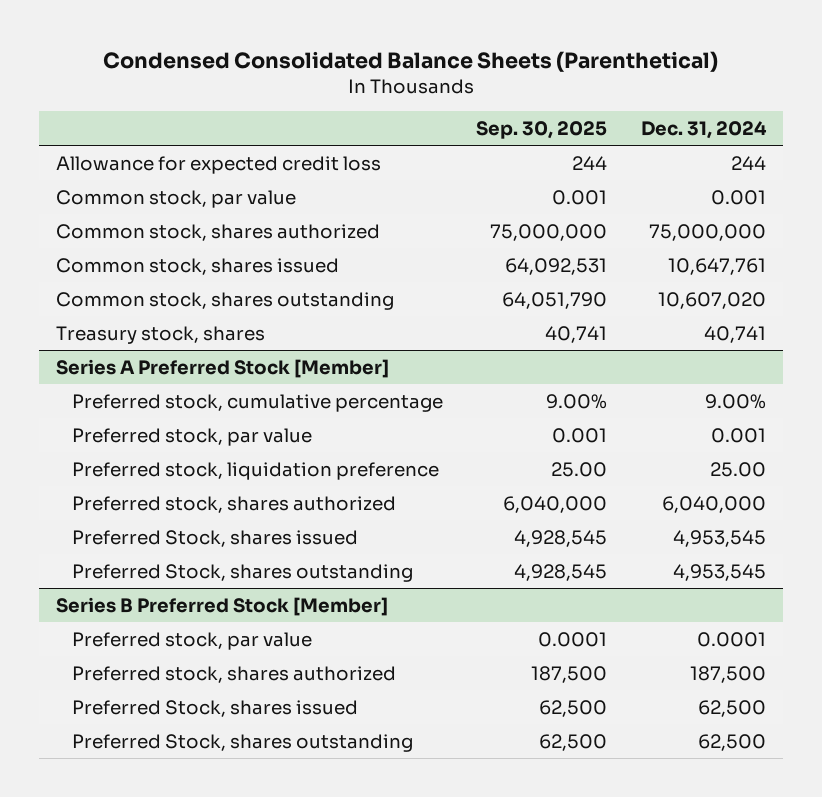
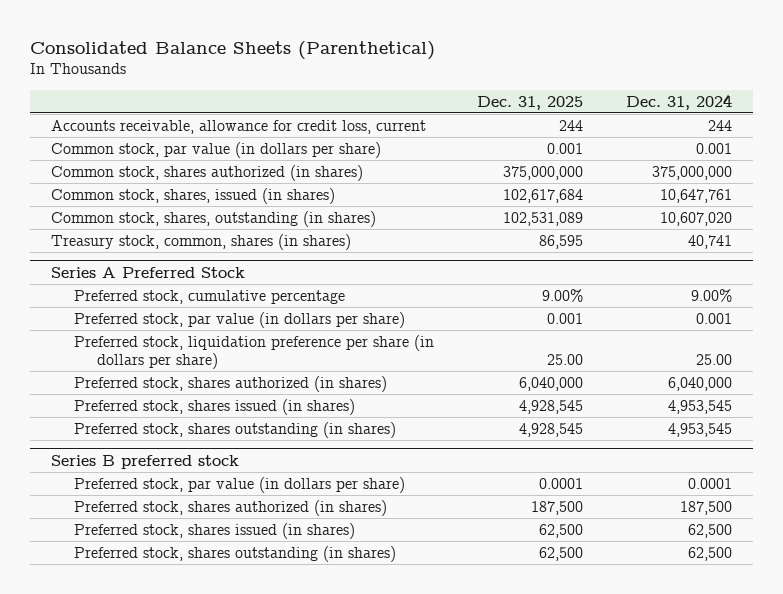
[103,50,719,72] Condensed Consolidated Balance Sheets (Parenthetical) -> [29,40,435,60] Consolidated Balance Sheets (Parenthetical)
[476,120,608,139] Sep. 30, 2025 -> none
none -> [476,95,583,110] Dec. 31, 2025
[56,155,382,174] Allowance for expected credit loss -> [51,119,427,134] Accounts receivable, allowance for credit loss, current
[56,189,297,208] Common stock, par value -> [51,141,382,158] Common stock, par value (in dollars per share)
[56,223,381,241] Common stock, shares authorized -> [51,164,364,181] Common stock, shares authorized (in shares)
[649,223,767,241] 75,000,000 -> [651,165,732,180] 375,000,000
[56,257,340,275] Common stock, shares issued -> [51,187,336,204] Common stock, shares, issued (in shares)
[56,291,395,310] Common stock, shares outstanding -> [51,210,377,227] Common stock, shares, outstanding (in shares)
[56,325,266,344] Treasury stock, shares -> [51,233,352,250] Treasury stock, common, shares (in shares)
[56,358,390,378] Series A Preferred Stock [Member] -> [51,266,246,278] Series A Preferred Stock
[71,427,312,446] Preferred stock, par value -> [74,311,406,328] Preferred stock, par value (in dollars per share)
[71,461,439,480] Preferred stock, liquidation preference -> [74,334,435,369] Preferred stock, liquidation preference per share (in dollars per share)
[71,495,396,513] Preferred stock, shares authorized -> [74,375,388,392] Preferred stock, shares authorized (in shares)
[71,529,358,547] Preferred Stock, shares issued -> [74,398,356,415] Preferred stock, shares issued (in shares)
[71,563,413,582] Preferred Stock, shares outstanding -> [74,421,397,438] Preferred stock, shares outstanding (in shares)
[56,596,389,616] Series B Preferred Stock [Member] -> [51,454,240,469] Series B preferred stock
[71,631,312,650] Preferred stock, par value -> [74,476,406,493] Preferred stock, par value (in dollars per share)
[71,665,396,683] Preferred stock, shares authorized -> [74,499,388,516] Preferred stock, shares authorized (in shares)
[71,699,358,717] Preferred Stock, shares issued -> [74,522,356,539] Preferred stock, shares issued (in shares)
[71,733,413,752] Preferred Stock, shares outstanding -> [74,545,397,562] Preferred stock, shares outstanding (in shares)

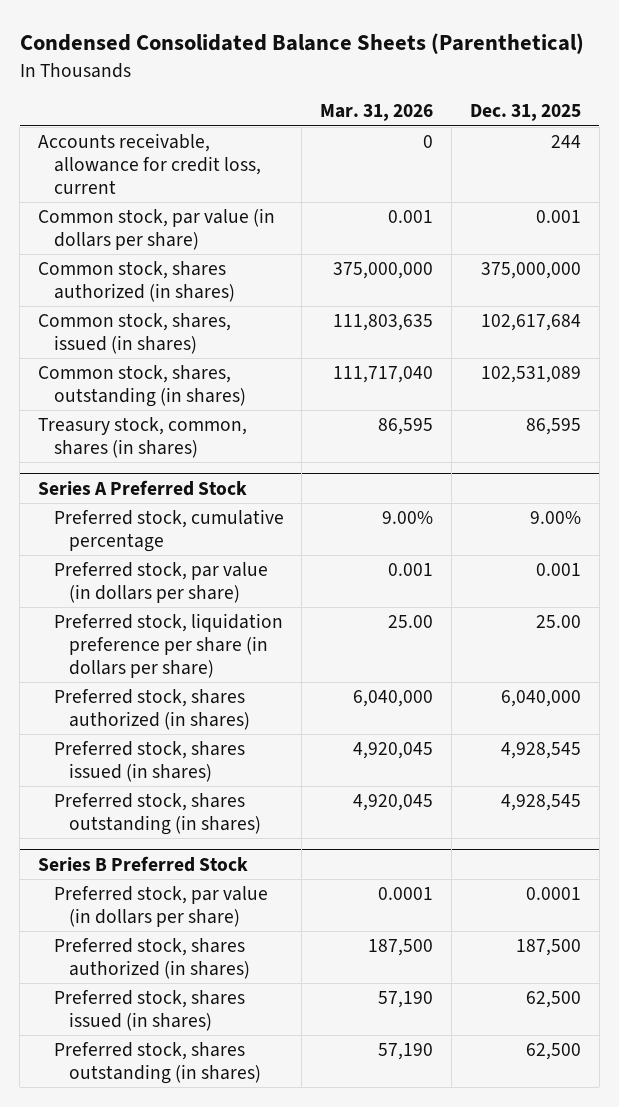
[29,40,435,60] Consolidated Balance Sheets (Parenthetical) -> [19,33,584,55] Condensed Consolidated Balance Sheets (Parenthetical)
[625,93,732,110] Dec. 31, 2024 -> none
none -> [320,104,434,122] Mar. 31, 2026
[51,454,240,469] Series B preferred stock -> [38,855,249,872] Series B Preferred Stock

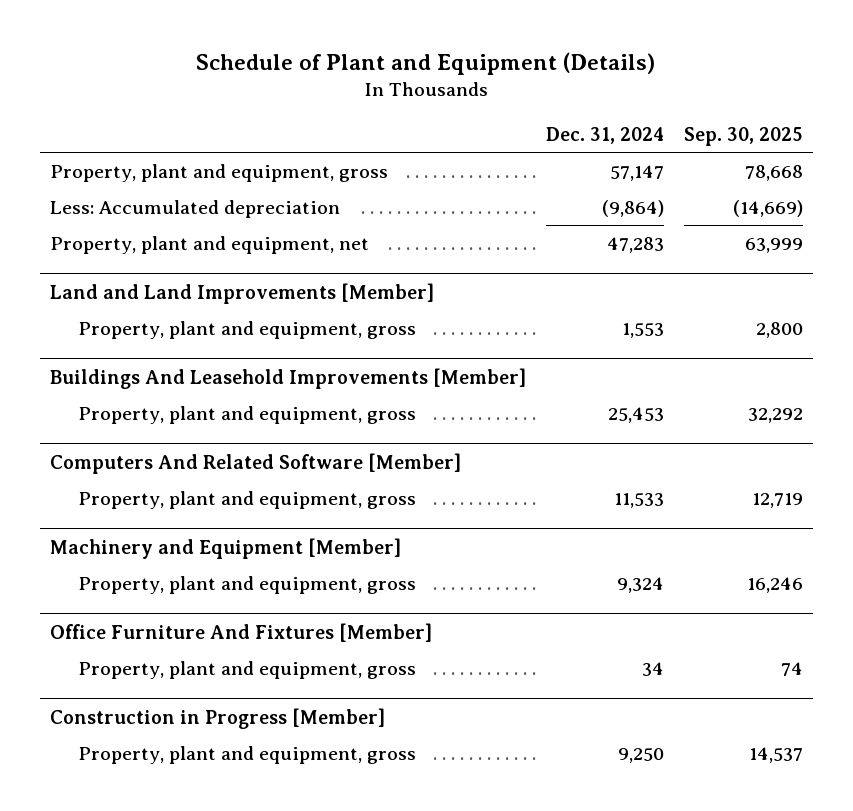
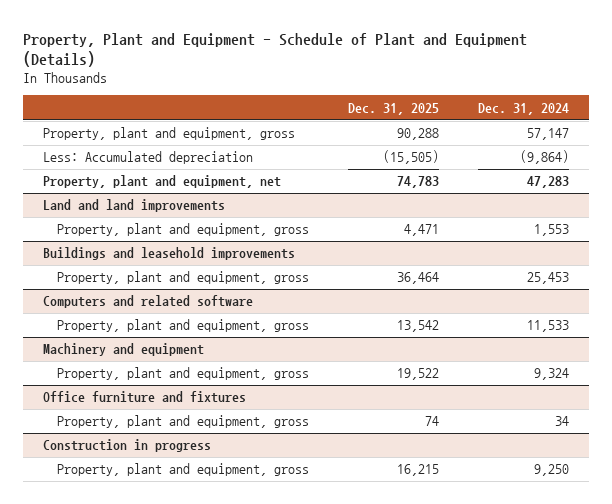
[196,51,656,75] Schedule of Plant and Equipment (Details) -> [23,32,528,68] Property, Plant and Equipment - Schedule of Plant and Equipment (Details)
[683,126,803,146] Sep. 30, 2025 -> none
none -> [347,102,439,115] Dec. 31, 2025
[49,282,434,304] Land and Land Improvements [Member] -> [42,199,225,213] Land and land improvements
[49,367,526,389] Buildings And Leasehold Improvements [Member] -> [42,247,295,261] Buildings and leasehold improvements
[49,452,461,474] Computers And Related Software [Member] -> [42,295,253,309] Computers and related software
[49,537,401,559] Machinery and Equipment [Member] -> [42,343,204,357] Machinery and equipment
[49,622,432,642] Office Furniture And Fixtures [Member] -> [42,391,246,404] Office furniture and fixtures
[49,707,385,729] Construction in Progress [Member] -> [42,439,211,453] Construction in progress

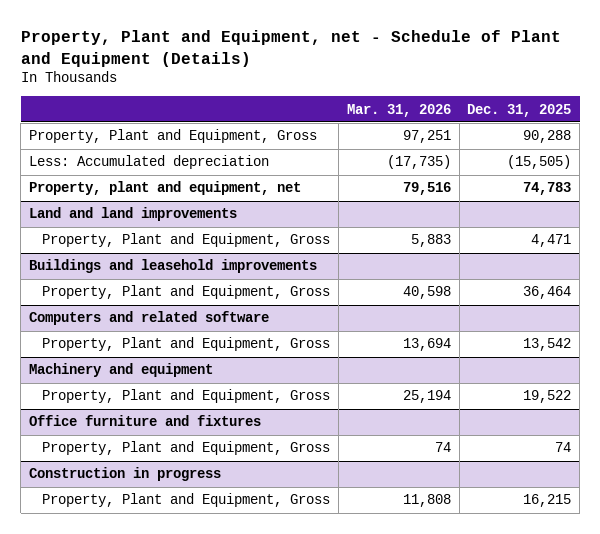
[23,32,528,68] Property, Plant and Equipment - Schedule of Plant and Equipment (Details) -> [20,30,561,67] Property, Plant and Equipment, net - Schedule of Plant and Equipment (Details)
[478,102,570,115] Dec. 31, 2024 -> none
none -> [346,103,451,117] Mar. 31, 2026
[42,127,295,141] Property, plant and equipment, gross -> [28,129,317,144] Property, Plant and Equipment, Gross
[56,223,309,237] Property, plant and equipment, gross -> [42,233,331,248] Property, Plant and Equipment, Gross
[56,271,309,285] Property, plant and equipment, gross -> [42,285,331,300] Property, Plant and Equipment, Gross
[56,319,309,333] Property, plant and equipment, gross -> [42,337,331,352] Property, Plant and Equipment, Gross
[56,367,309,381] Property, plant and equipment, gross -> [42,389,331,404] Property, Plant and Equipment, Gross
[56,415,309,429] Property, plant and equipment, gross -> [42,441,331,456] Property, Plant and Equipment, Gross
[56,463,309,477] Property, plant and equipment, gross -> [42,493,331,508] Property, Plant and Equipment, Gross

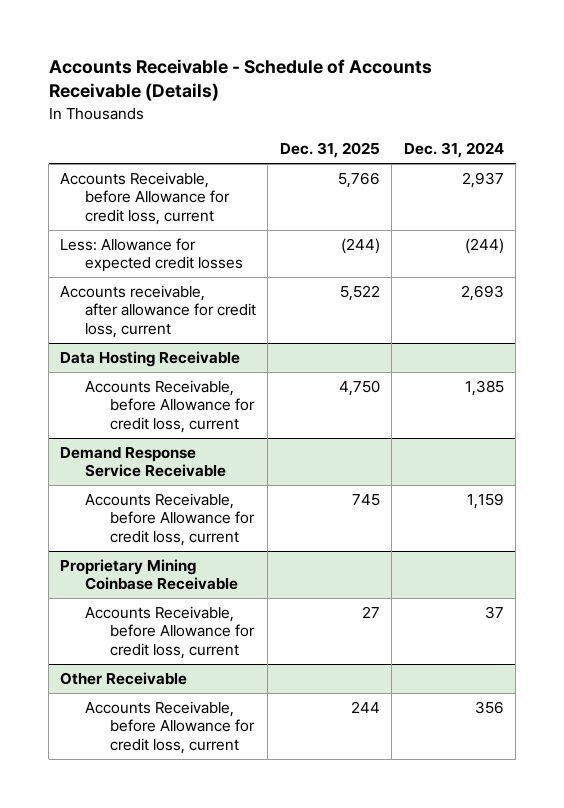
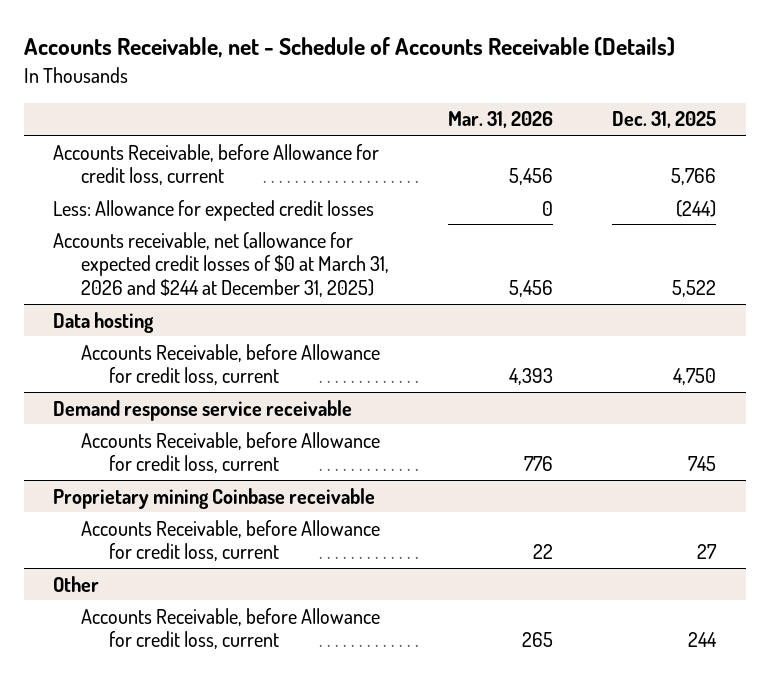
[48,58,432,102] Accounts Receivable - Schedule of Accounts Receivable (Details) -> [23,37,675,59] Accounts Receivable, net - Schedule of Accounts Receivable (Details)
[403,142,504,159] Dec. 31, 2024 -> none
none -> [448,111,554,129] Mar. 31, 2026
[60,285,256,338] Accounts receivable, after allowance for credit loss, current -> [53,231,390,297] Accounts receivable, net (allowance for expected credit losses of $0 at March 31, 2026 and $244 at December 31, 2025)
[60,351,241,368] Data Hosting Receivable -> [53,311,155,333] Data hosting
[60,447,226,478] Demand Response Service Receivable -> [53,399,353,421] Demand response service receivable
[60,559,238,591] Proprietary Mining Coinbase Receivable -> [53,487,376,509] Proprietary mining Coinbase receivable
[60,672,188,686] Other Receivable -> [53,575,100,592] Other

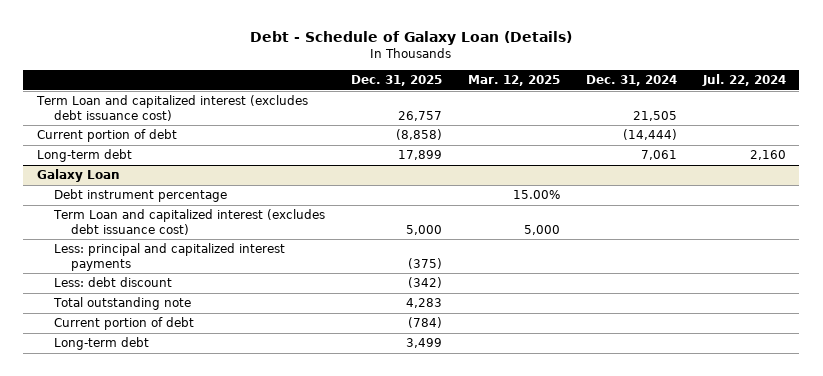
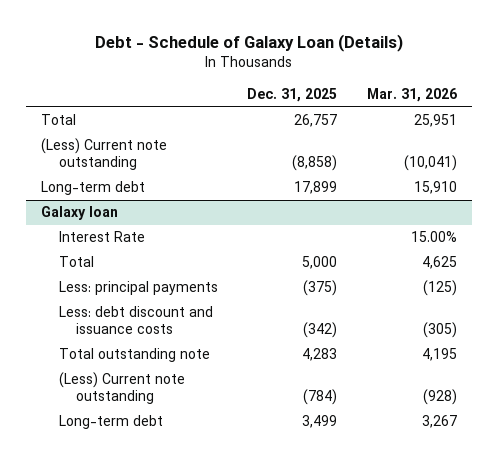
[468,75,561,87] Mar. 12, 2025 -> none
[586,75,678,87] Dec. 31, 2024 -> none
[702,74,787,87] Jul. 22, 2024 -> none
none -> [367,88,458,103] Mar. 31, 2026
[35,95,308,121] Term Loan and capitalized interest (excludes debt issuance cost) -> [41,114,77,126] Total
[36,129,177,143] Current portion of debt -> [41,138,168,171] (Less) Current note outstanding
[36,169,120,183] Galaxy Loan -> [41,206,119,221] Galaxy loan
[53,189,227,203] Debt instrument percentage -> [58,231,145,243] Interest Rate
[52,209,325,235] Term Loan and capitalized interest (excludes debt issuance cost) -> [58,256,94,268] Total
[53,243,285,271] Less: principal and capitalized interest payments -> [58,281,218,296] Less: principal payments
[53,277,172,288] Less: debt discount -> [58,306,213,335] Less: debt discount and issuance costs
[53,317,194,331] Current portion of debt -> [58,372,185,405] (Less) Current note outstanding

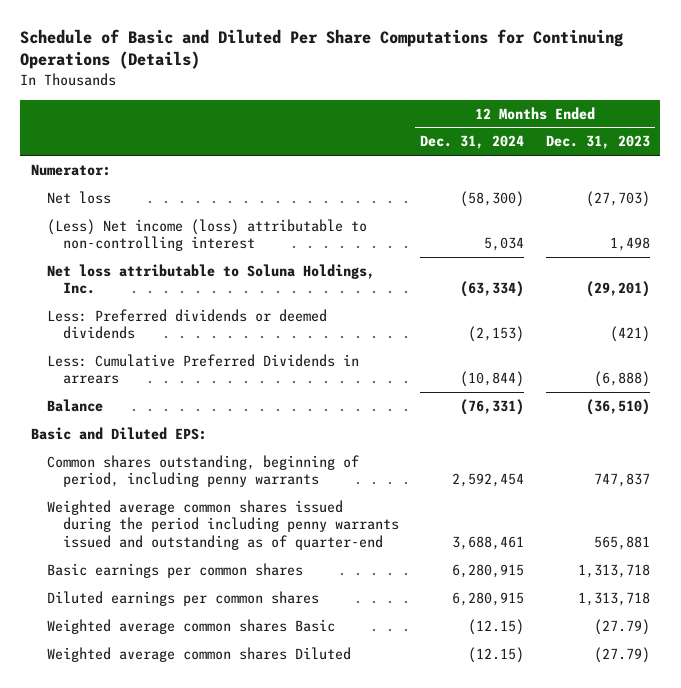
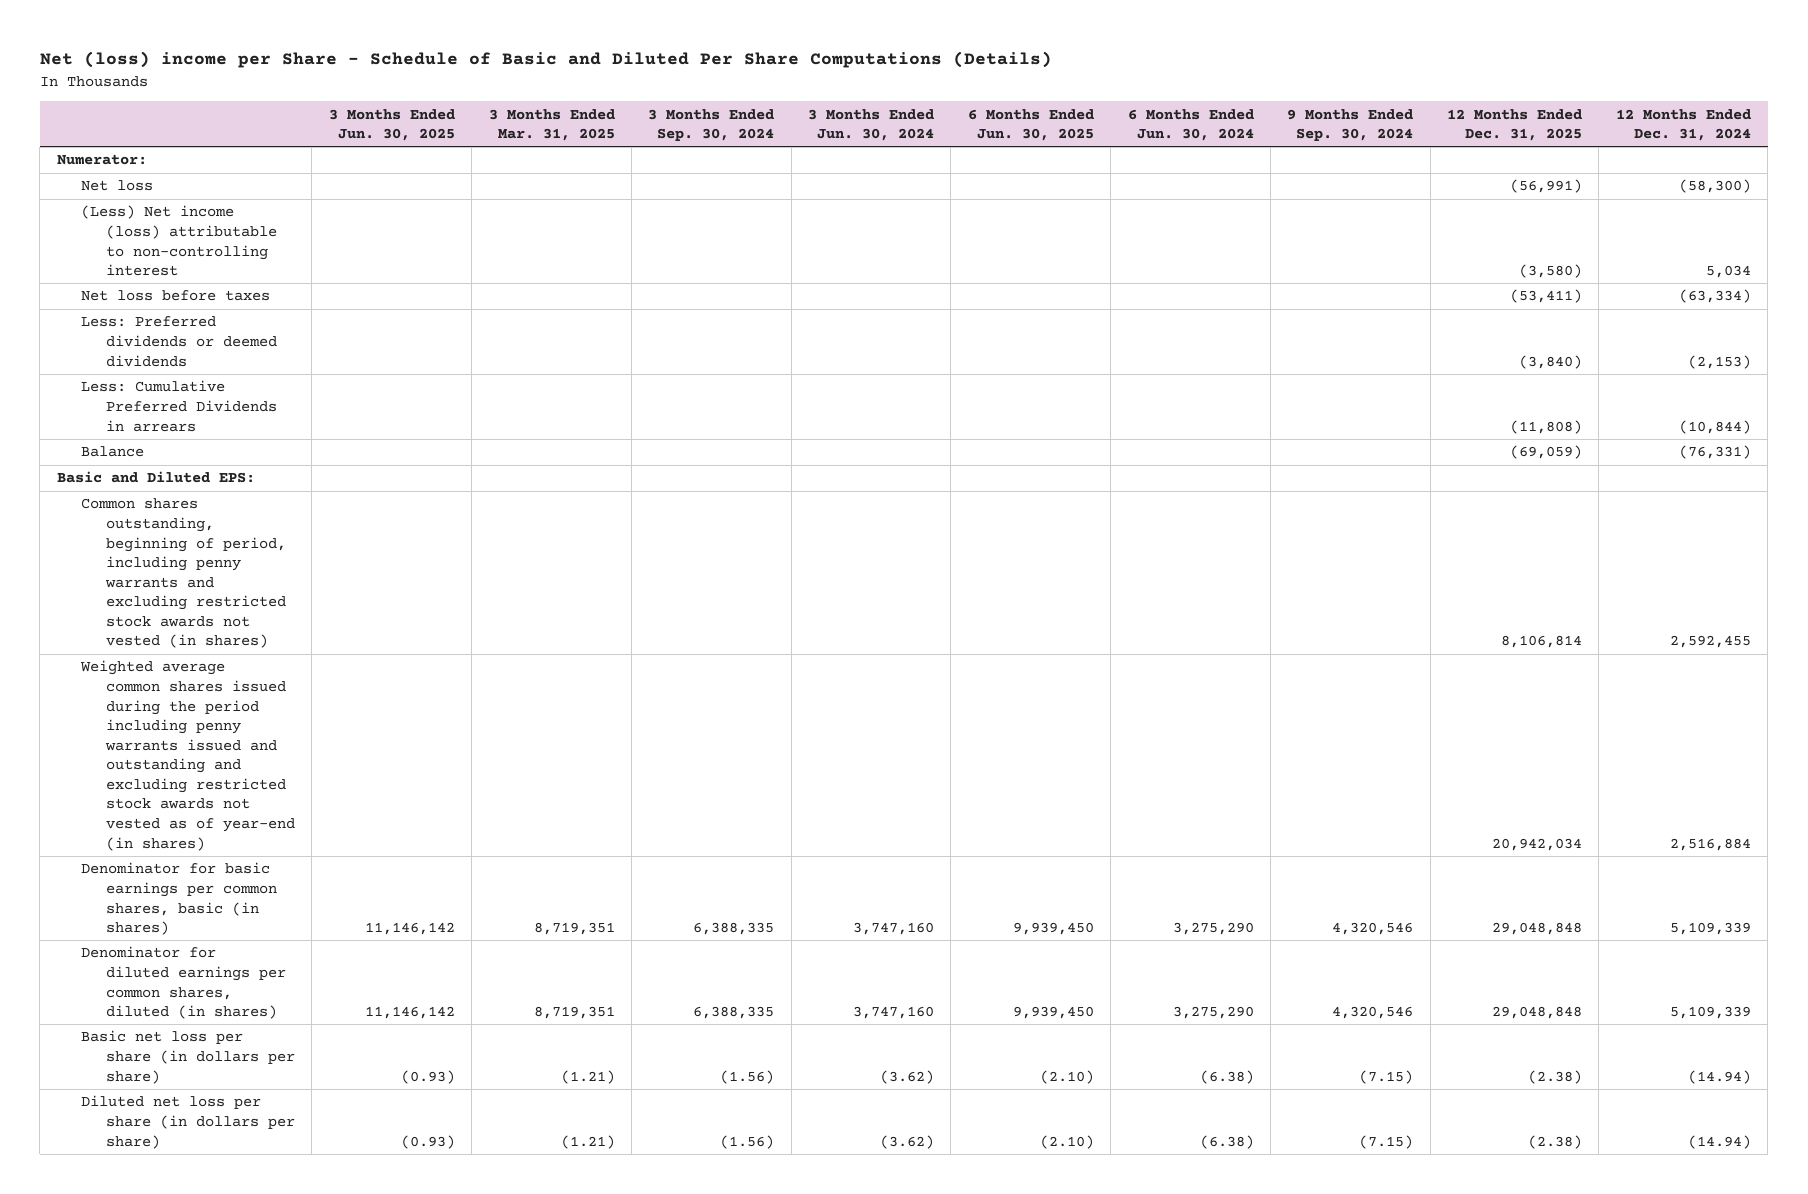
[20,28,624,70] Schedule of Basic and Diluted Per Share Computations for Continuing Operations (Details) -> [39,51,1052,69] Net (loss) income per Share - Schedule of Basic and Diluted Per Share Computations (Details)
[545,135,650,150] Dec. 31, 2023 -> none
none -> [328,108,455,142] 3 Months Ended Jun. 30, 2025
none -> [488,108,615,142] 3 Months Ended Mar. 31, 2025
none -> [648,108,775,142] 3 Months Ended Sep. 30, 2024
none -> [808,108,935,142] 3 Months Ended Jun. 30, 2024
none -> [967,108,1094,142] 6 Months Ended Jun. 30, 2025
none -> [1127,108,1254,142] 6 Months Ended Jun. 30, 2024
none -> [1287,108,1414,142] 9 Months Ended Sep. 30, 2024
none -> [1447,108,1583,142] 12 Months Ended Dec. 31, 2025
[46,263,375,295] Net loss attributable to Soluna Holdings, Inc. -> [81,290,271,302] Net loss before taxes
[46,618,335,634] Weighted average common shares Basic -> none
[46,646,351,662] Weighted average common shares Diluted -> none
[46,454,359,488] Common shares outstanding, beginning of period, including penny warrants -> [81,498,286,649] Common shares outstanding, beginning of period, including penny warrants and excluding restricted stock awards not vested (in shares)
[452,473,525,488] 2,592,454 -> [1669,635,1751,649] 2,592,455
[46,499,399,550] Weighted average common shares issued during the period including penny warrants issued and outstanding as of quarter-end -> [80,660,295,851] Weighted average common shares issued during the period including penny warrants issued and outstanding and excluding restricted stock awards not vested as of year-end (in shares)
[452,535,525,550] 3,688,461 -> [1669,837,1751,851] 2,516,884
[46,562,303,578] Basic earnings per common shares -> [81,862,277,936] Denominator for basic earnings per common shares, basic (in shares)
[452,563,525,578] 6,280,915 -> [1669,922,1751,936] 5,109,339
[46,590,319,606] Diluted earnings per common shares -> [81,946,286,1020] Denominator for diluted earnings per common shares, diluted (in shares)
[452,591,525,606] 6,280,915 -> [1669,1006,1751,1020] 5,109,339
none -> [81,1030,295,1084] Basic net loss per share (in dollars per share)
none -> [81,1095,295,1149] Diluted net loss per share (in dollars per share)

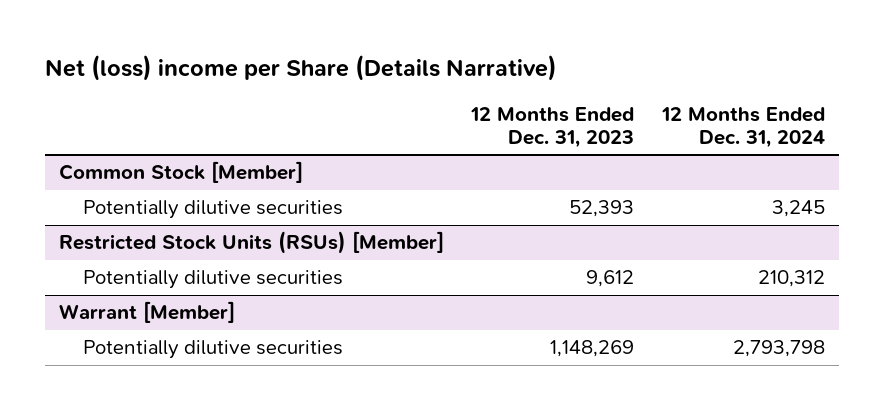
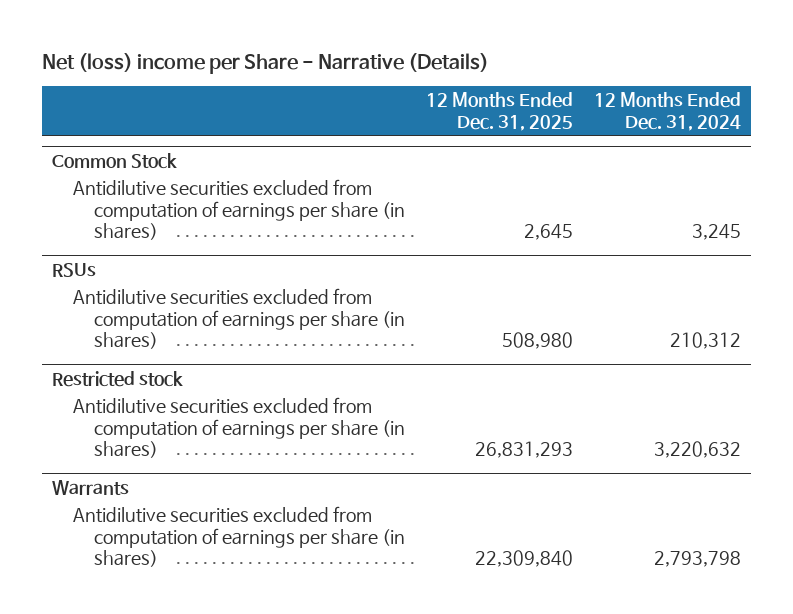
[44,55,557,82] Net (loss) income per Share (Details Narrative) -> [41,52,489,74] Net (loss) income per Share - Narrative (Details)
[470,106,635,148] 12 Months Ended Dec. 31, 2023 -> none
none -> [425,92,573,131] 12 Months Ended Dec. 31, 2025
[58,161,303,184] Common Stock [Member] -> [52,152,178,169] Common Stock
[83,200,344,220] Potentially dilutive securities -> [73,179,405,241] Antidilutive securities excluded from computation of earnings per share (in shares)
[58,231,444,255] Restricted Stock Units (RSUs) [Member] -> [52,262,97,277] RSUs
[83,270,344,290] Potentially dilutive securities -> [73,288,405,350] Antidilutive securities excluded from computation of earnings per share (in shares)
none -> [52,370,184,387] Restricted stock
none -> [73,397,405,459] Antidilutive securities excluded from computation of earnings per share (in shares)
[58,301,235,324] Warrant [Member] -> [52,479,130,495] Warrants
[83,340,344,360] Potentially dilutive securities -> [73,506,405,568] Antidilutive securities excluded from computation of earnings per share (in shares)

